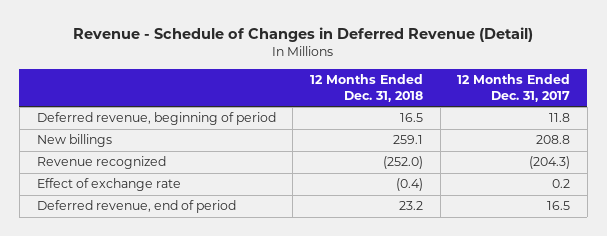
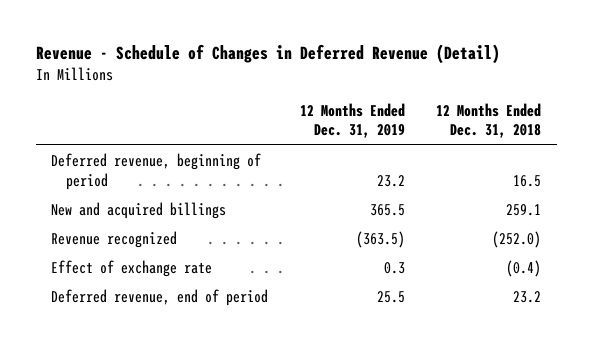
[457,74,571,103] 12 Months Ended Dec. 31, 2017 -> none
none -> [299,102,405,139] 12 Months Ended Dec. 31, 2019
[36,134,112,148] New billings -> [51,202,227,220] New and acquired billings

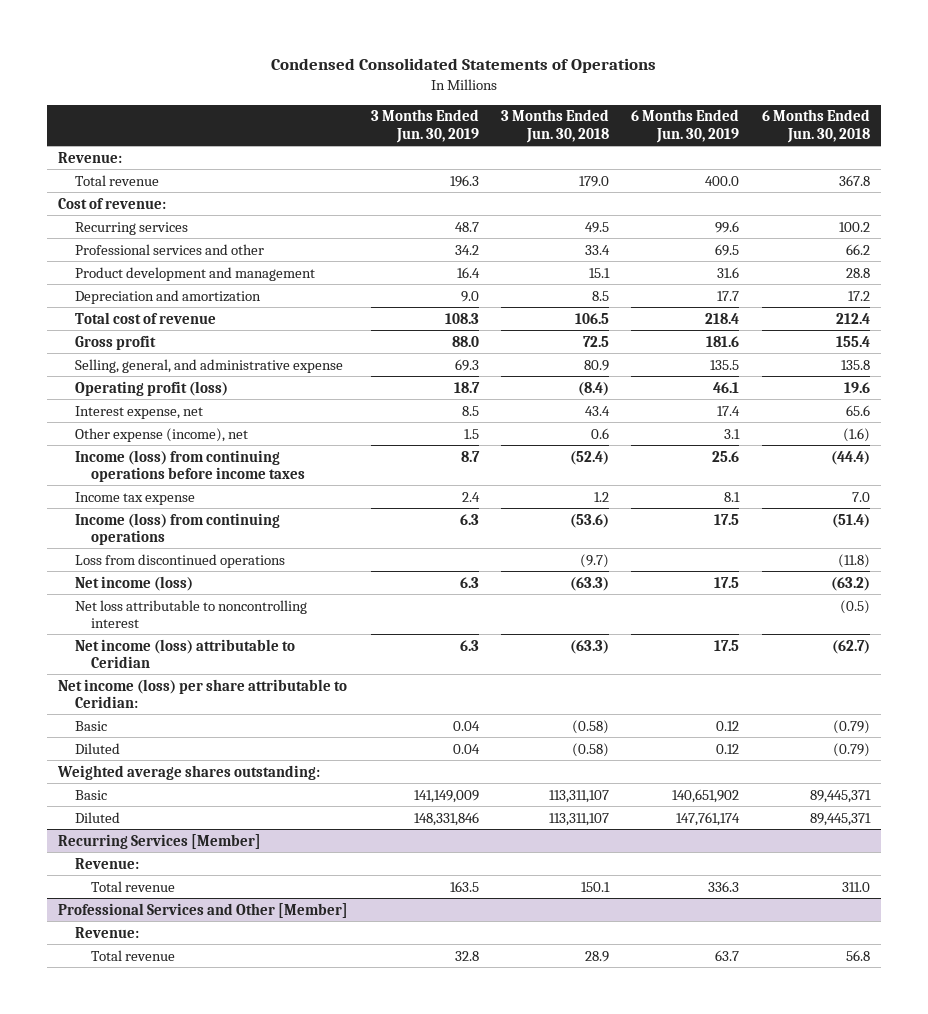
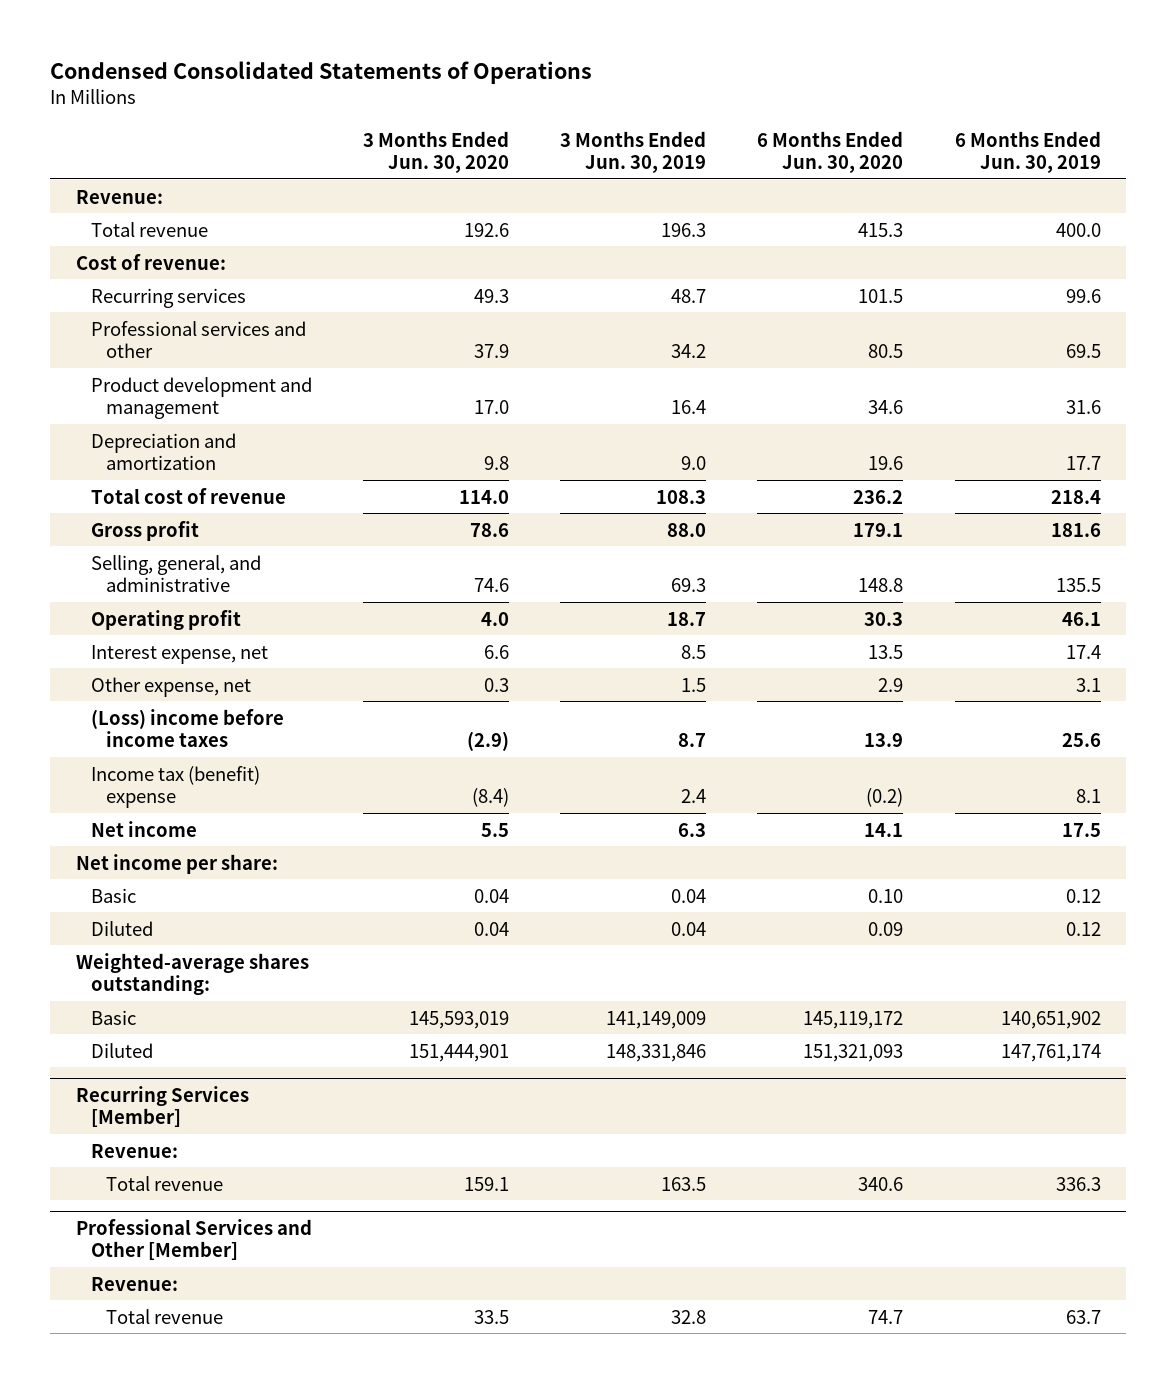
[500,109,609,143] 3 Months Ended Jun. 30, 2018 -> none
[761,109,870,143] 6 Months Ended Jun. 30, 2018 -> none
none -> [363,130,510,173] 3 Months Ended Jun. 30, 2020
none -> [757,130,904,173] 6 Months Ended Jun. 30, 2020
[74,358,343,373] Selling, general, and administrative expense -> [91,554,262,592] Selling, general, and administrative
[74,380,228,396] Operating profit (loss) -> [91,609,242,630] Operating profit
[74,512,280,546] Income (loss) from continuing operations -> none
[74,553,285,568] Loss from discontinued operations -> none
[74,575,193,591] Net income (loss) -> none
[74,599,307,629] Net loss attributable to noncontrolling interest -> none
[74,427,248,442] Other expense (income), net -> [91,676,252,697] Other expense, net
[74,449,306,483] Income (loss) from continuing operations before income taxes -> [91,708,285,747] (Loss) income before income taxes
[74,491,195,505] Income tax expense -> [91,765,261,808] Income tax (benefit) expense
[74,638,295,669] Net income (loss) attributable to Ceridian -> [91,820,198,837] Net income
[58,678,348,709] Net income (loss) per share attributable to Ceridian: -> [75,853,278,874] Net income per share:
[57,764,321,780] Weighted average shares outstanding: -> [75,952,309,995] Weighted-average shares outstanding:

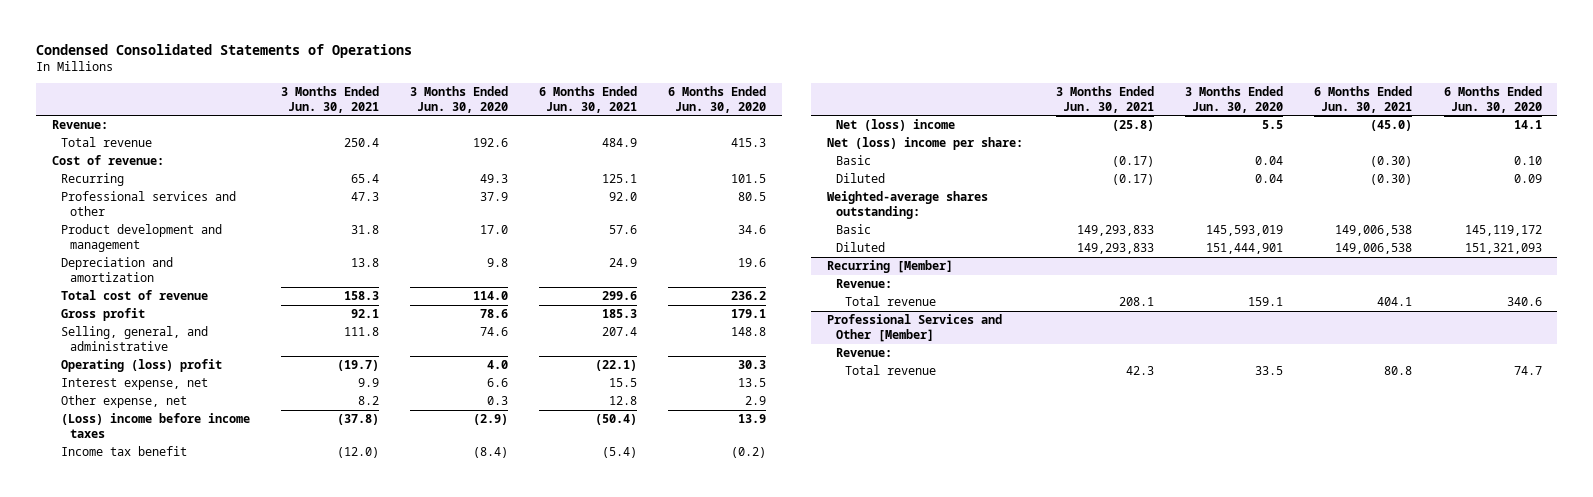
[560,130,707,173] 3 Months Ended Jun. 30, 2019 -> none
[954,130,1101,173] 6 Months Ended Jun. 30, 2019 -> none
none -> [280,85,379,113] 3 Months Ended Jun. 30, 2021
none -> [539,85,638,113] 6 Months Ended Jun. 30, 2021
[91,287,247,308] Recurring services -> [60,173,124,187] Recurring
[91,609,242,630] Operating profit -> [60,359,222,373] Operating (loss) profit
[91,765,261,808] Income tax (benefit) expense -> [60,446,187,457] Income tax benefit
[91,820,198,837] Net income -> [836,119,956,132] Net (loss) income
[75,853,278,874] Net income per share: -> [826,137,1023,151] Net (loss) income per share:
[75,1085,249,1127] Recurring Services [Member] -> [826,260,953,274] Recurring [Member]

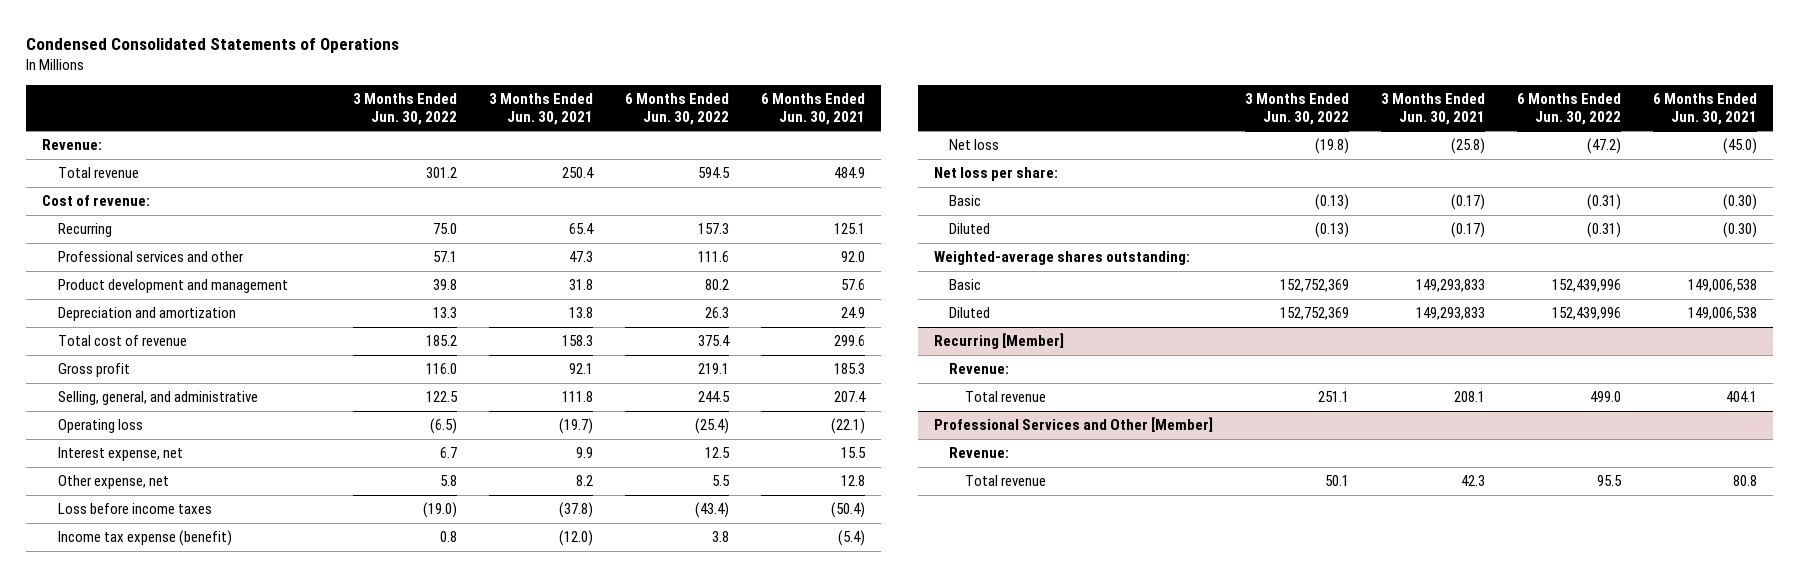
[409,85,508,113] 3 Months Ended Jun. 30, 2020 -> none
[668,85,767,113] 6 Months Ended Jun. 30, 2020 -> none
none -> [353,92,458,125] 3 Months Ended Jun. 30, 2022
none -> [625,92,730,125] 6 Months Ended Jun. 30, 2022
[60,359,222,373] Operating (loss) profit -> [57,419,143,434] Operating loss
[60,413,250,439] (Loss) income before income taxes -> [57,503,212,515] Loss before income taxes
[60,446,187,457] Income tax benefit -> [57,530,232,547] Income tax expense (benefit)
[836,119,956,132] Net (loss) income -> [949,139,1000,151] Net loss
[826,137,1023,151] Net (loss) income per share: -> [934,167,1059,182] Net loss per share:

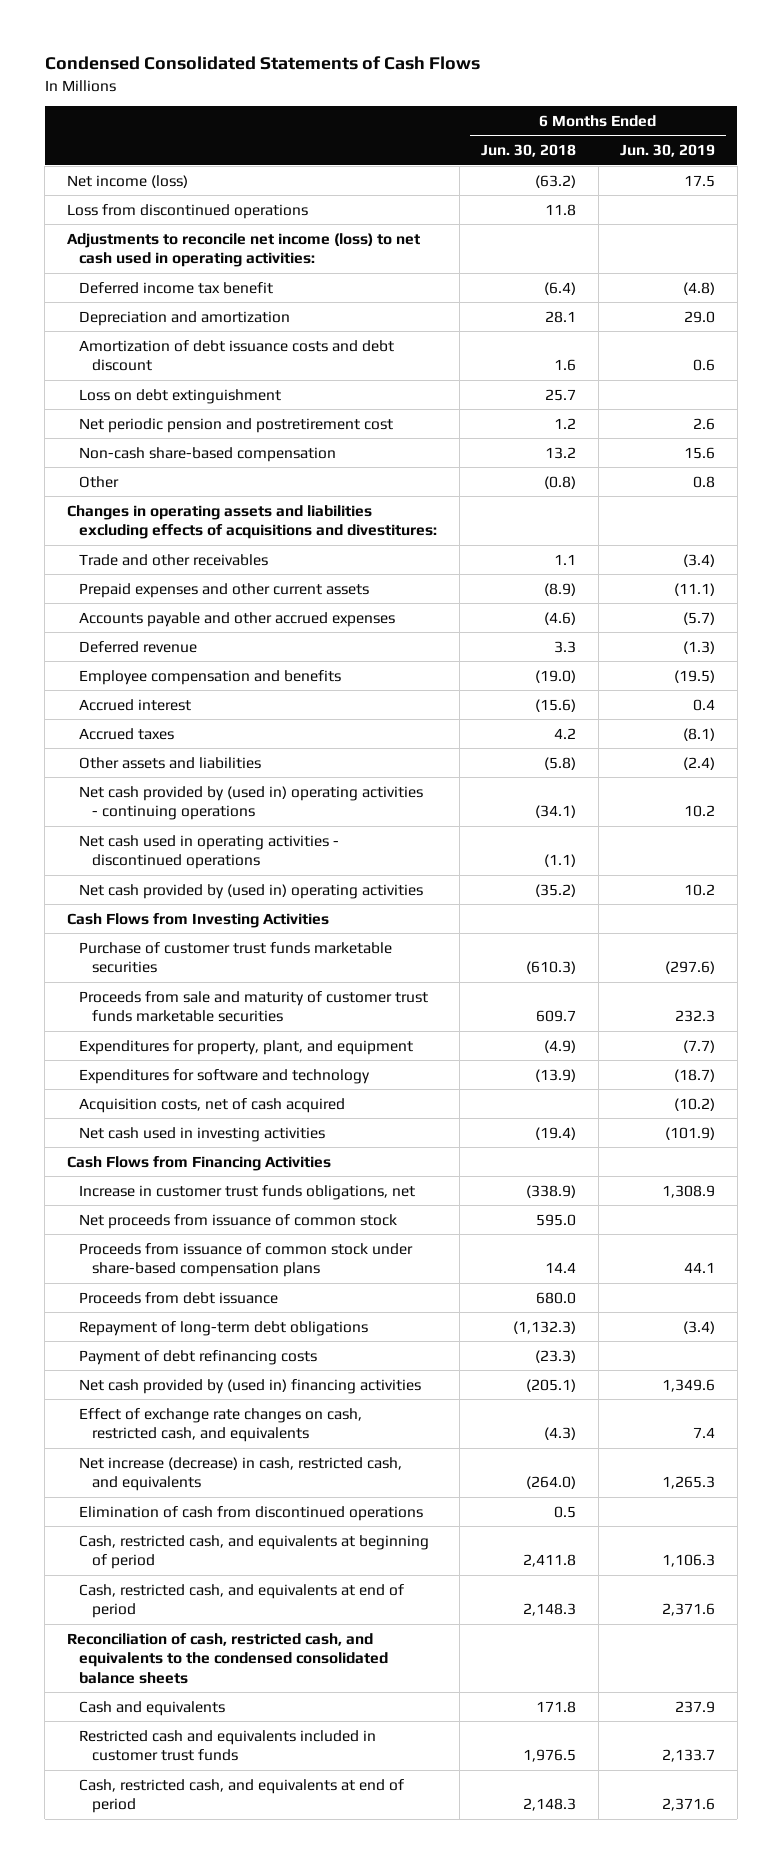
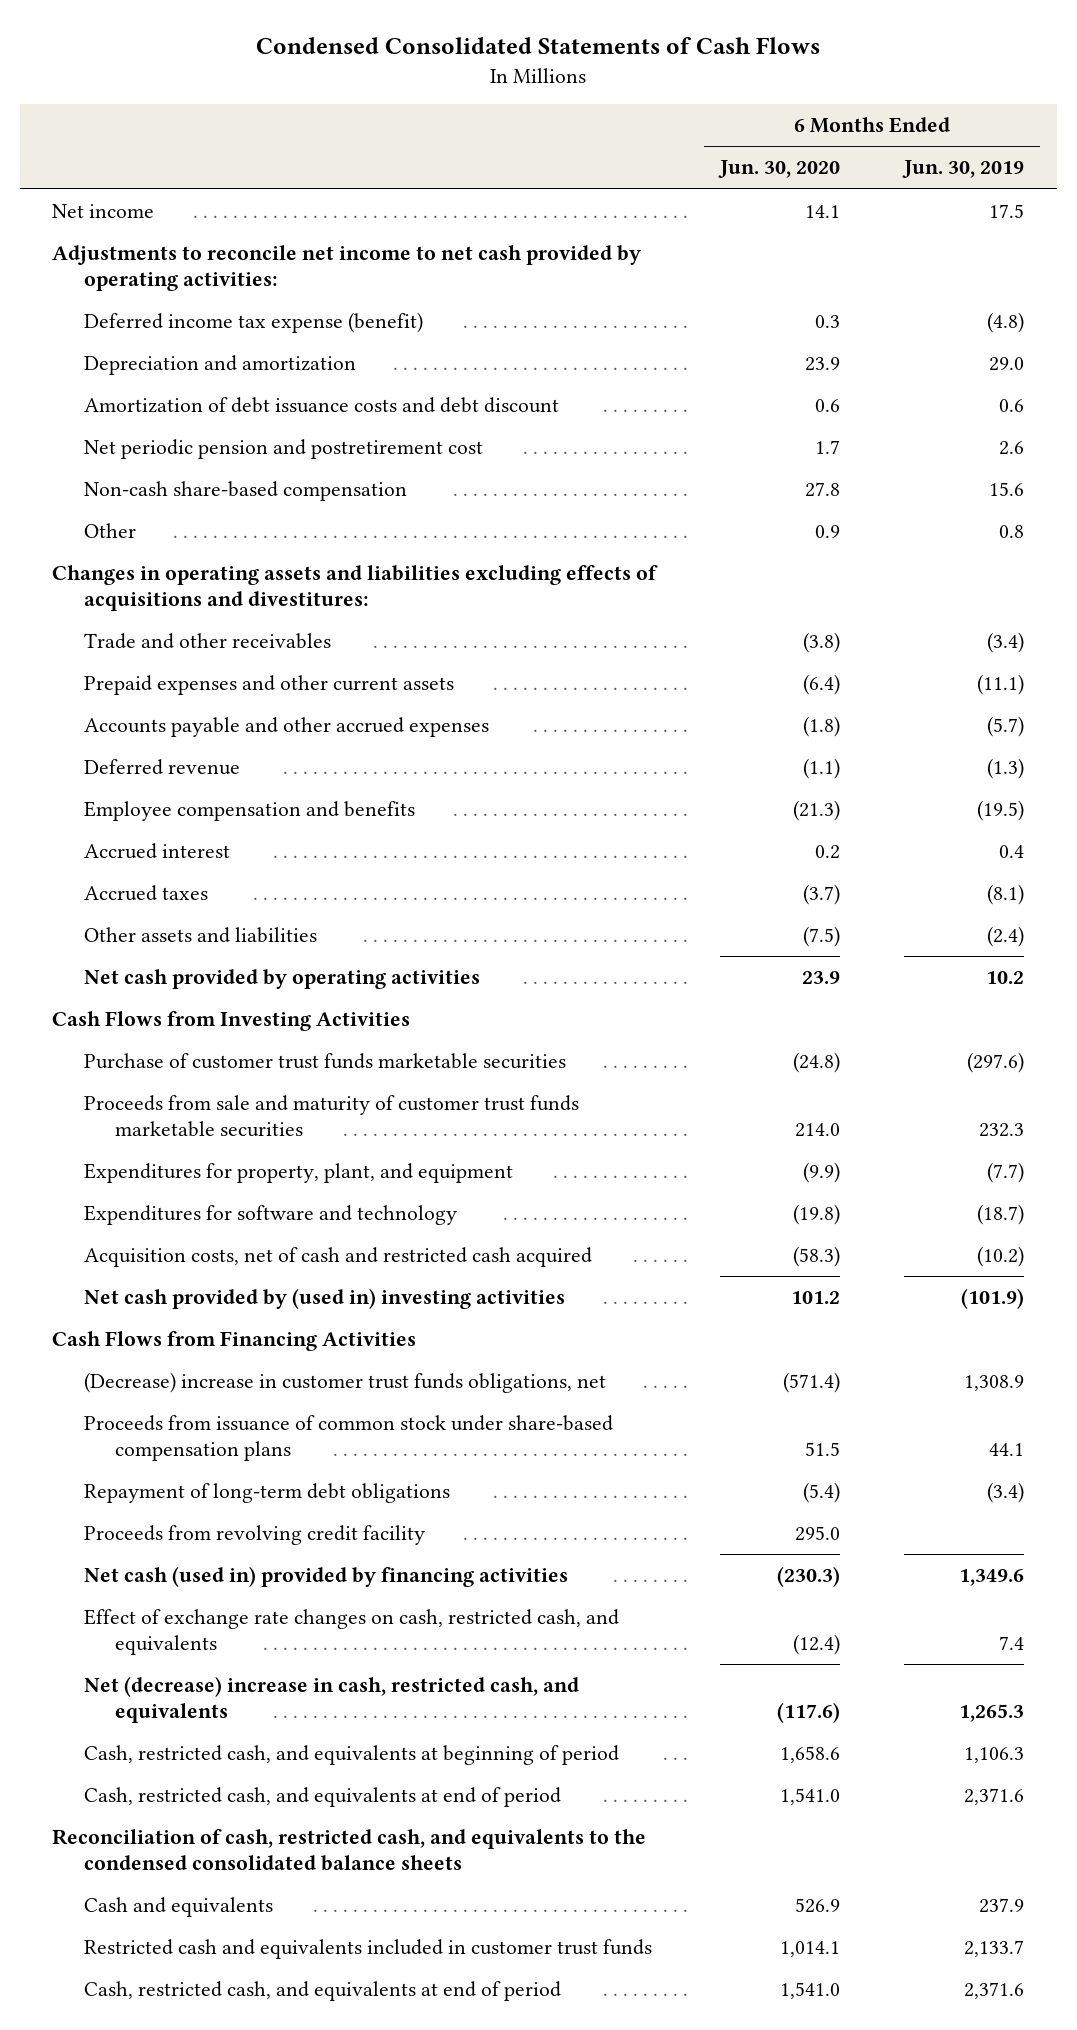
[481,144,577,158] Jun. 30, 2018 -> none
none -> [718,160,841,179] Jun. 30, 2020
[67,203,309,219] Loss from discontinued operations -> none
[67,174,189,188] Net income (loss) -> [52,204,155,219] Net income
[67,232,421,268] Adjustments to reconcile net income (loss) to net cash used in operating activities: -> [52,245,642,291] Adjustments to reconcile net income to net cash provided by operating activities:
[79,281,274,294] Deferred income tax benefit -> [83,312,423,334] Deferred income tax expense (benefit)
[79,388,282,404] Loss on debt extinguishment -> none
[79,785,424,821] Net cash provided by (used in) operating activities - continuing operations -> none
[79,834,340,870] Net cash used in operating activities - discontinued operations -> none
[79,883,424,899] Net cash provided by (used in) operating activities -> [83,969,480,990] Net cash provided by operating activities
[79,1097,346,1113] Acquisition costs, net of cash acquired -> [83,1247,592,1268] Acquisition costs, net of cash and restricted cash acquired
[79,1126,326,1142] Net cash used in investing activities -> [83,1288,565,1310] Net cash provided by (used in) investing activities
[79,1213,398,1229] Net proceeds from issuance of common stock -> none
[79,1184,416,1200] Increase in customer trust funds obligations, net -> [83,1372,606,1394] (Decrease) increase in customer trust funds obligations, net
[79,1291,279,1304] Proceeds from debt issuance -> none
[79,1349,318,1365] Payment of debt refinancing costs -> none
none -> [83,1525,425,1546] Proceeds from revolving credit facility
[79,1378,422,1394] Net cash provided by (used in) financing activities -> [83,1566,568,1588] Net cash (used in) provided by financing activities
[79,1505,424,1521] Elimination of cash from discontinued operations -> none
[79,1456,403,1492] Net increase (decrease) in cash, restricted cash, and equivalents -> [83,1676,579,1723] Net (decrease) increase in cash, restricted cash, and equivalents

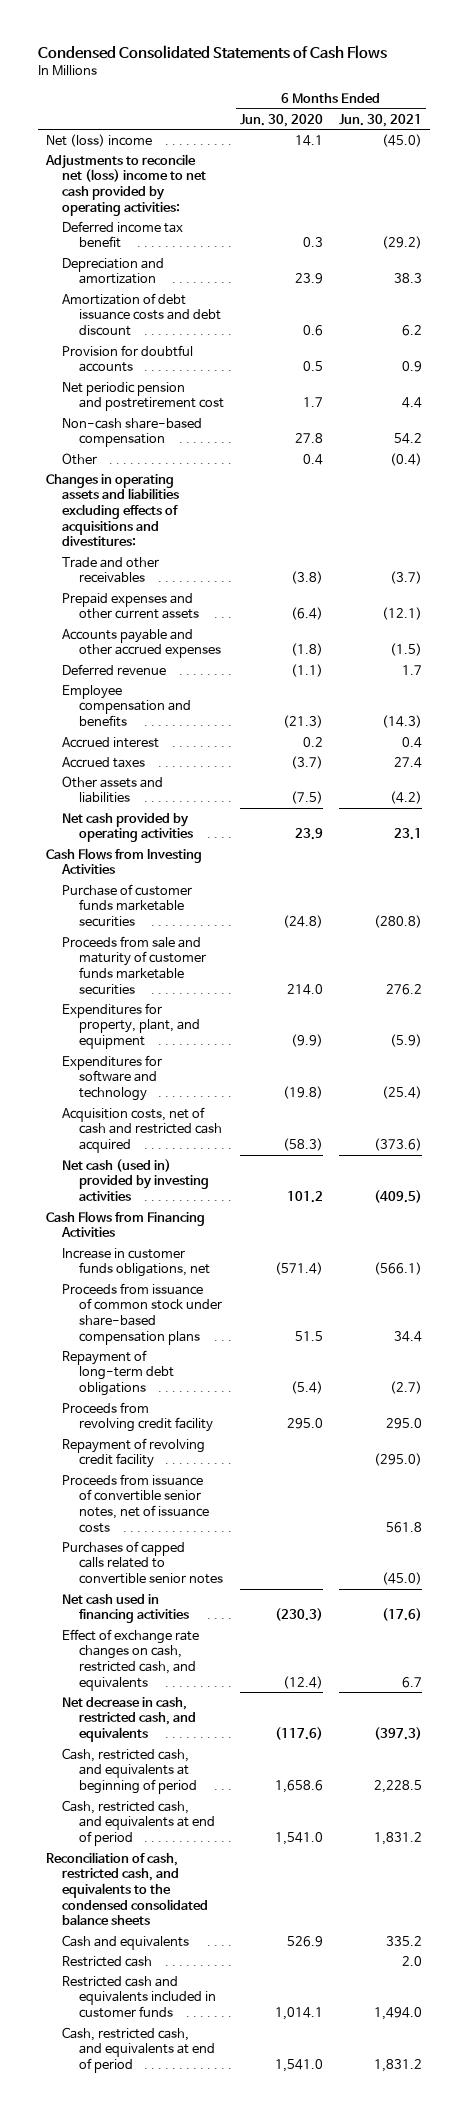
[902,160,1025,179] Jun. 30, 2019 -> none
none -> [338,113,422,127] Jun. 30, 2021
[52,204,155,219] Net income -> [45,133,152,147] Net (loss) income
[52,245,642,291] Adjustments to reconcile net income to net cash provided by operating activities: -> [44,153,207,216] Adjustments to reconcile net (loss) income to net cash provided by operating activities:
[83,312,423,334] Deferred income tax expense (benefit) -> [62,220,184,249] Deferred income tax benefit
none -> [62,344,194,373] Provision for doubtful accounts
[815,525,841,539] 0.9 -> [302,453,323,465] 0.4
[83,1053,566,1070] Purchase of customer trust funds marketable securities -> [62,883,193,928] Purchase of customer funds marketable securities
[83,1095,579,1137] Proceeds from sale and maturity of customer trust funds marketable securities -> [62,935,206,995] Proceeds from sale and maturity of customer funds marketable securities
[83,1288,565,1310] Net cash provided by (used in) investing activities -> [62,1158,209,1202] Net cash (used in) provided by investing activities
[83,1372,606,1394] (Decrease) increase in customer trust funds obligations, net -> [62,1247,210,1278] Increase in customer funds obligations, net
none -> [62,1437,206,1469] Repayment of revolving credit facility
none -> [62,1473,209,1533] Proceeds from issuance of convertible senior notes, net of issuance costs
none -> [62,1540,223,1585] Purchases of capped calls related to convertible senior notes
[83,1566,568,1588] Net cash (used in) provided by financing activities -> [62,1593,189,1624] Net cash used in financing activities
[83,1676,579,1723] Net (decrease) increase in cash, restricted cash, and equivalents -> [62,1696,196,1743] Net decrease in cash, restricted cash, and equivalents
none -> [62,1955,153,1967] Restricted cash
[83,1939,652,1960] Restricted cash and equivalents included in customer trust funds -> [62,1975,216,2019] Restricted cash and equivalents included in customer funds

